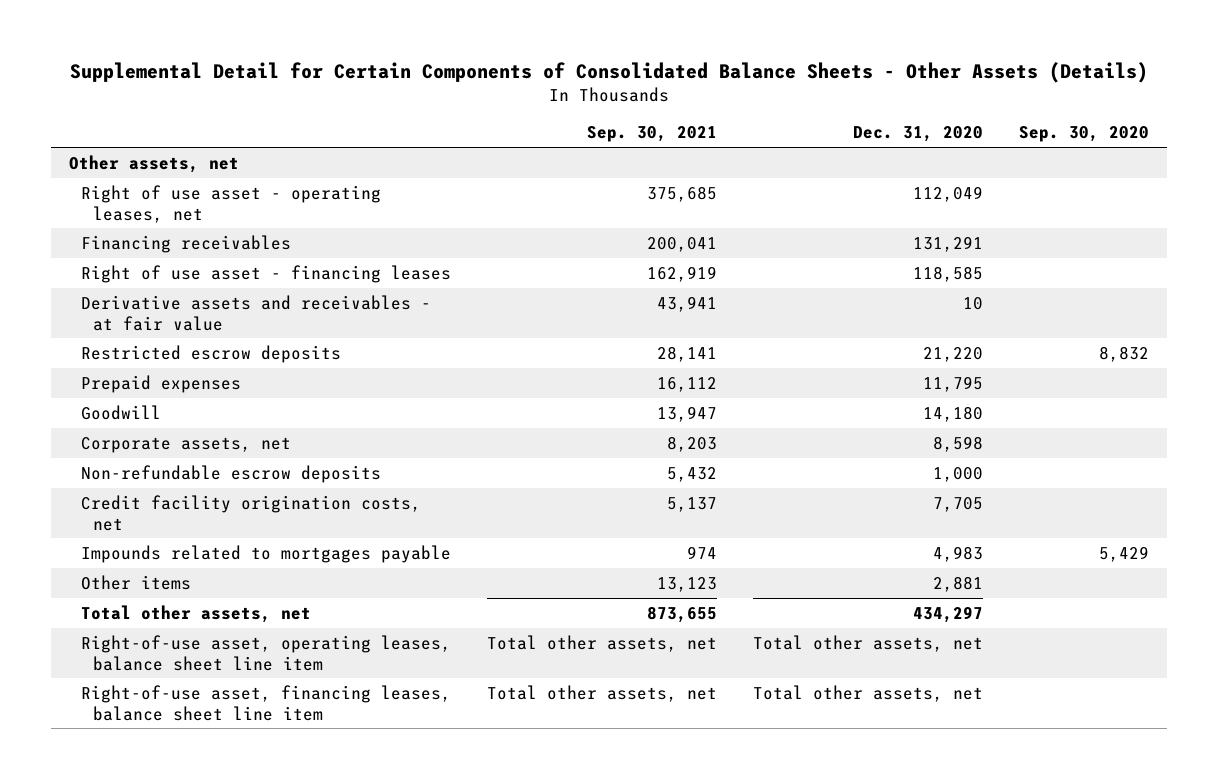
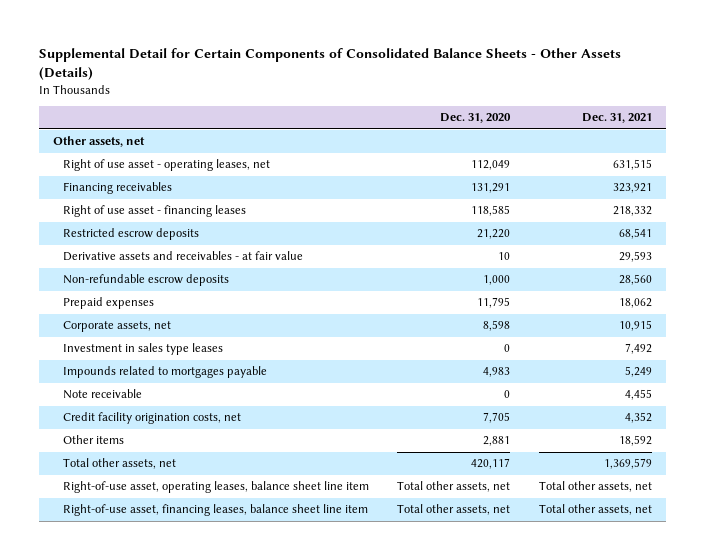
[587,126,718,143] Sep. 30, 2021 -> none
[1019,126,1150,143] Sep. 30, 2020 -> none
none -> [581,113,652,124] Dec. 31, 2021
[81,294,432,331] Derivative assets and receivables - at fair value -> [62,251,303,262] Derivative assets and receivables - at fair value
[81,464,382,483] Non-refundable escrow deposits -> [62,274,229,287] Non-refundable escrow deposits
[81,404,162,420] Goodwill -> none
none -> [62,343,223,356] Investment in sales type leases
none -> [62,389,142,400] Note receivable
[81,494,422,531] Credit facility origination costs, net -> [62,412,241,425] Credit facility origination costs, net
[913,605,984,623] 434,297 -> [471,458,511,470] 420,117

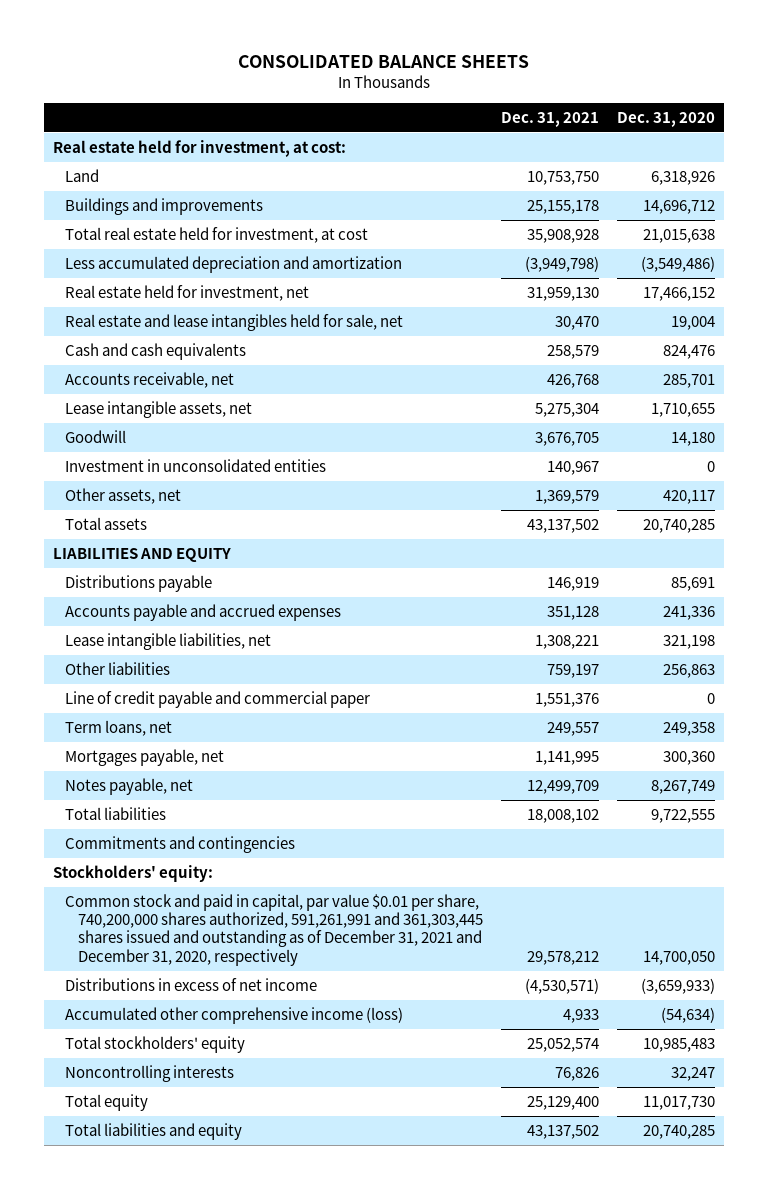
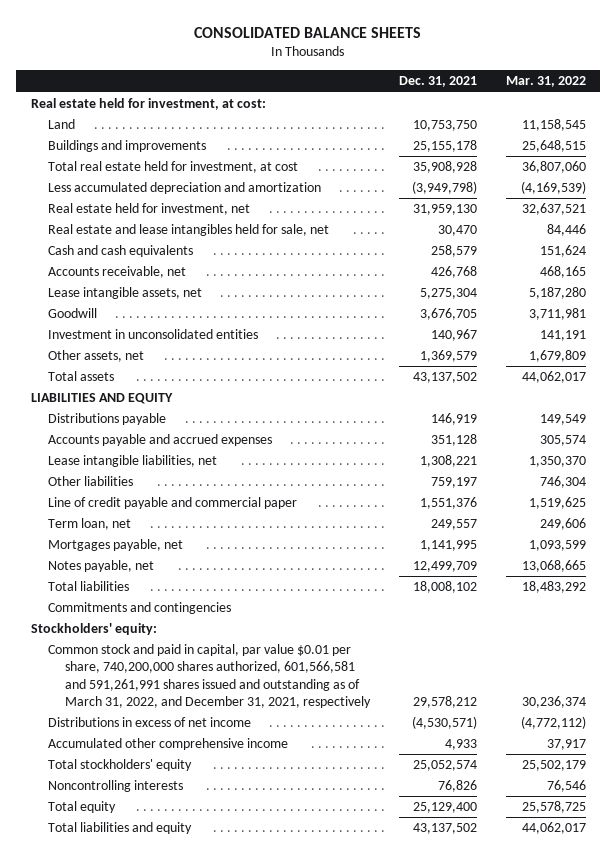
[616,111,715,127] Dec. 31, 2020 -> none
none -> [505,76,586,88] Mar. 31, 2022
[65,719,173,736] Term loans, net -> [47,518,131,531] Term loan, net
[65,893,483,966] Common stock and paid in capital, par value $0.01 per share, 740,200,000 shares authorized, 591,261,991 and 361,303,445 shares issued and outstanding as of December 31, 2021 and December 31, 2020, respectively -> [47,644,372,708] Common stock and paid in capital, par value $0.01 per share, 740,200,000 shares authorized, 601,566,581 and 591,261,991 shares issued and outstanding as of March 31, 2022, and December 31, 2021, respectively
[65,1006,404,1024] Accumulated other comprehensive income (loss) -> [47,738,288,751] Accumulated other comprehensive income

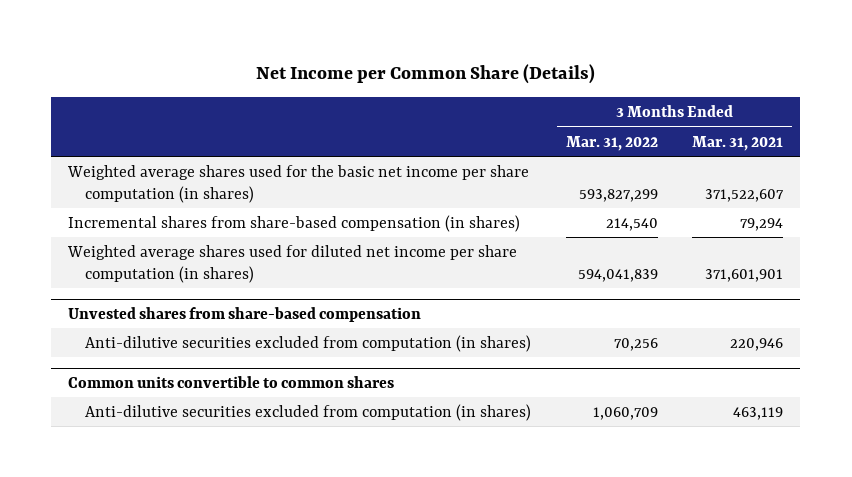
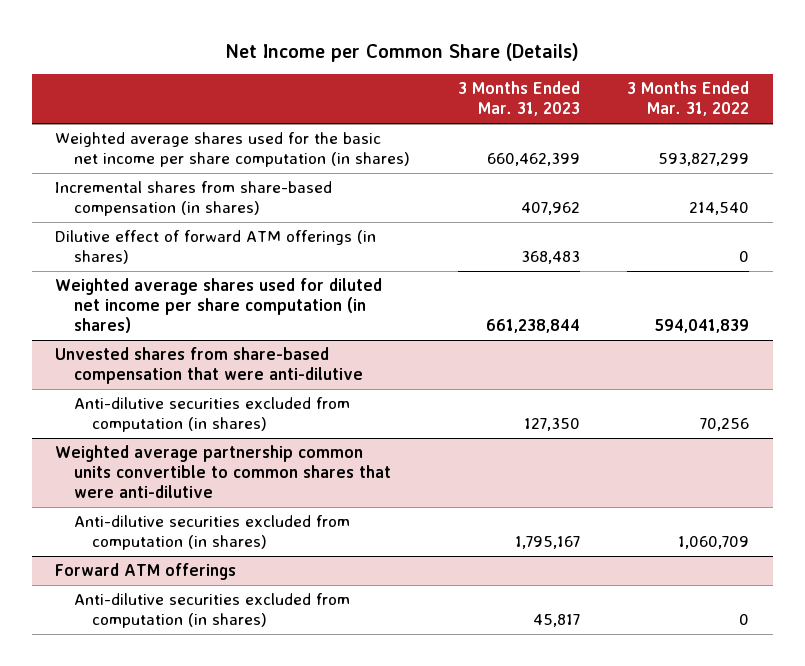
[692,135,784,151] Mar. 31, 2021 -> none
none -> [457,81,580,117] 3 Months Ended Mar. 31, 2023
none -> [55,229,377,265] Dilutive effect of forward ATM offerings (in shares)
[68,306,422,322] Unvested shares from share-based compensation -> [55,346,363,385] Unvested shares from share-based compensation that were anti-dilutive
[68,375,395,388] Common units convertible to common shares -> [55,444,391,499] Weighted average partnership common units convertible to common shares that were anti-dilutive
none -> [55,562,237,580] Forward ATM offerings
none -> [73,592,350,629] Anti-dilutive securities excluded from computation (in shares)

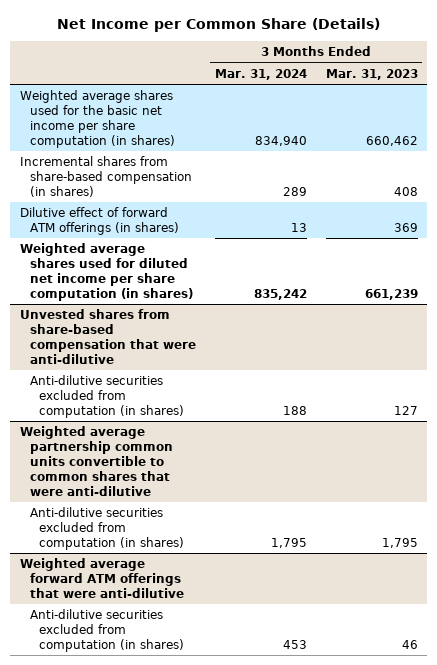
[627,81,750,117] 3 Months Ended Mar. 31, 2022 -> none
none -> [214,68,307,80] Mar. 31, 2024
[486,153,580,167] 660,462,399 -> [365,135,418,146] 660,462
[520,202,580,216] 407,962 -> [393,186,418,196] 408
[520,251,580,265] 368,483 -> [393,223,418,233] 369
[485,319,580,334] 661,238,844 -> [364,288,418,300] 661,239
[523,418,580,432] 127,350 -> [393,405,418,415] 127
[514,536,580,550] 1,795,167 -> [381,537,418,548] 1,795
[55,562,237,580] Forward ATM offerings -> [19,558,184,598] Weighted average forward ATM offerings that were anti-dilutive
[532,614,580,628] 45,817 -> [401,639,418,649] 46

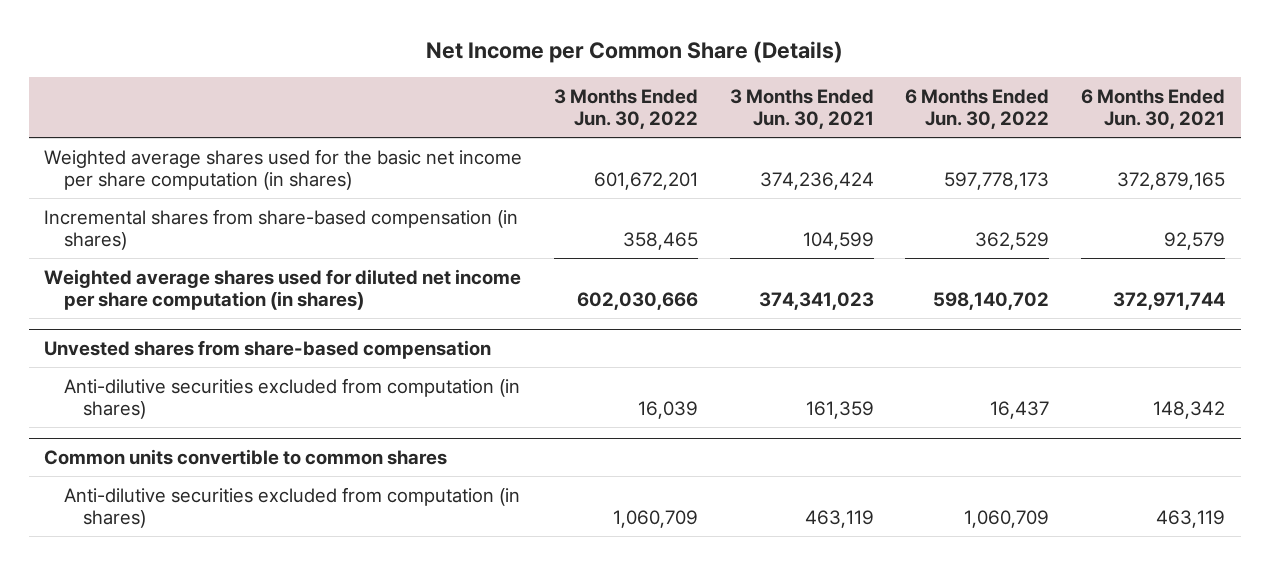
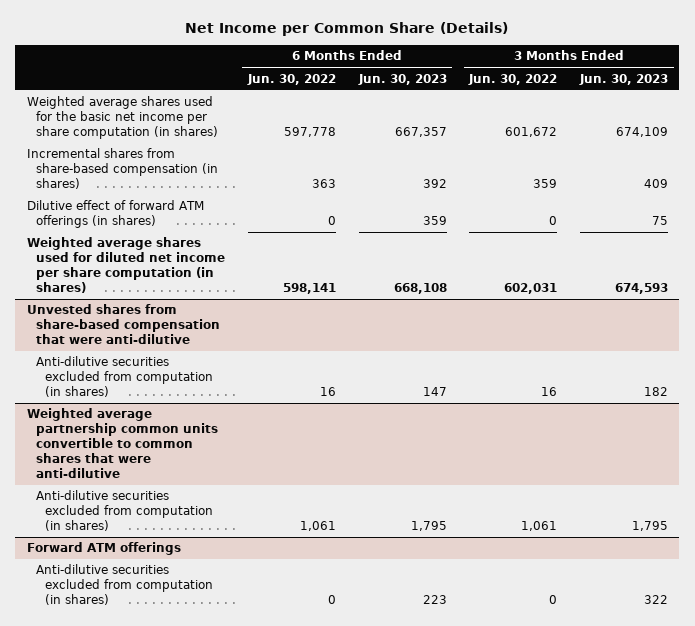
[729,88,874,130] 3 Months Ended Jun. 30, 2021 -> none
[1080,88,1225,130] 6 Months Ended Jun. 30, 2021 -> none
none -> [357,73,447,85] Jun. 30, 2023
none -> [579,73,669,85] Jun. 30, 2023
[594,172,699,191] 601,672,201 -> [505,127,558,138] 601,672
[944,172,1050,191] 597,778,173 -> [283,127,336,138] 597,778
[623,232,699,251] 358,465 -> [533,179,558,189] 359
[975,232,1050,251] 362,529 -> [311,179,336,189] 363
none -> [26,200,204,229] Dilutive effect of forward ATM offerings (in shares)
[577,292,699,311] 602,030,666 -> [504,282,558,294] 602,031
[933,292,1050,311] 598,140,702 -> [282,282,336,294] 598,141
[44,339,492,359] Unvested shares from share-based compensation -> [26,304,221,345] Unvested shares from share-based compensation that were anti-dilutive
[638,401,699,420] 16,039 -> [541,387,558,397] 16
[990,401,1050,420] 16,437 -> [319,387,336,397] 16
[44,448,448,465] Common units convertible to common shares -> [26,408,219,478] Weighted average partnership common units convertible to common shares that were anti-dilutive
[613,510,699,529] 1,060,709 -> [521,521,558,532] 1,061
[964,510,1050,529] 1,060,709 -> [299,521,336,532] 1,061
none -> [26,542,181,556] Forward ATM offerings
none -> [36,564,214,606] Anti-dilutive securities excluded from computation (in shares)

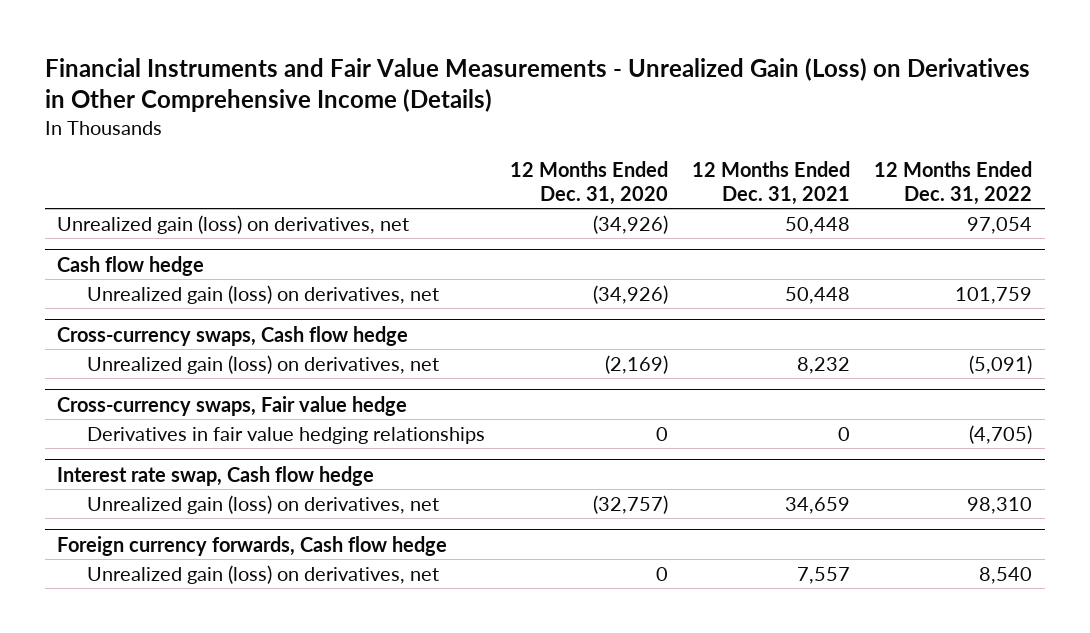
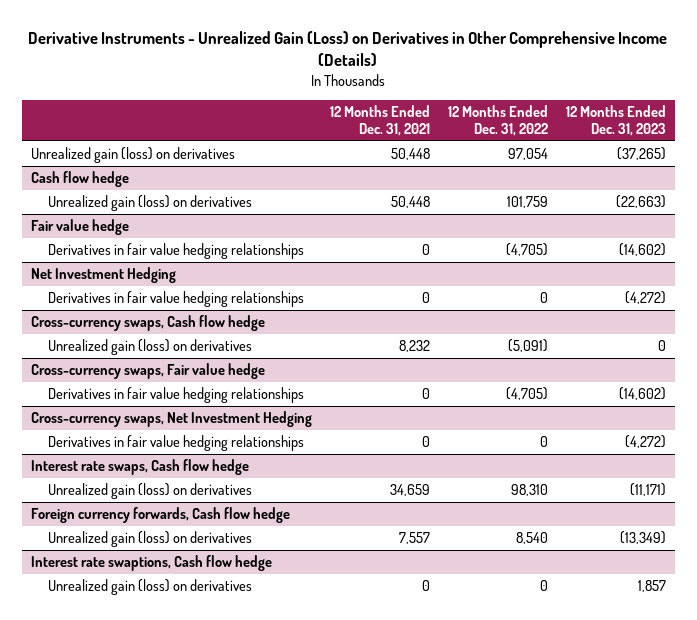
[45,57,1031,112] Financial Instruments and Fair Value Measurements - Unrealized Gain (Loss) on Derivatives in Other Comprehensive Income (Details) -> [28,31,668,67] Derivative Instruments - Unrealized Gain (Loss) on Derivatives in Other Comprehensive Income (Details)
[509,161,668,205] 12 Months Ended Dec. 31, 2020 -> none
none -> [565,104,666,137] 12 Months Ended Dec. 31, 2023
[57,214,410,234] Unrealized gain (loss) on derivatives, net -> [31,147,236,164] Unrealized gain (loss) on derivatives
[87,284,440,304] Unrealized gain (loss) on derivatives, net -> [48,195,253,212] Unrealized gain (loss) on derivatives
none -> [31,219,130,236] Fair value hedge
none -> [48,243,305,260] Derivatives in fair value hedging relationships
none -> [31,267,177,284] Net Investment Hedging
none -> [48,291,305,308] Derivatives in fair value hedging relationships
[87,354,440,374] Unrealized gain (loss) on derivatives, net -> [48,339,253,356] Unrealized gain (loss) on derivatives
none -> [31,411,313,428] Cross-currency swaps, Net Investment Hedging
none -> [48,435,305,452] Derivatives in fair value hedging relationships
[57,465,375,486] Interest rate swap, Cash flow hedge -> [31,459,250,476] Interest rate swaps, Cash flow hedge
[87,494,440,514] Unrealized gain (loss) on derivatives, net -> [48,483,253,500] Unrealized gain (loss) on derivatives
[87,564,440,584] Unrealized gain (loss) on derivatives, net -> [48,531,253,548] Unrealized gain (loss) on derivatives
none -> [31,555,273,572] Interest rate swaptions, Cash flow hedge
none -> [48,579,253,596] Unrealized gain (loss) on derivatives

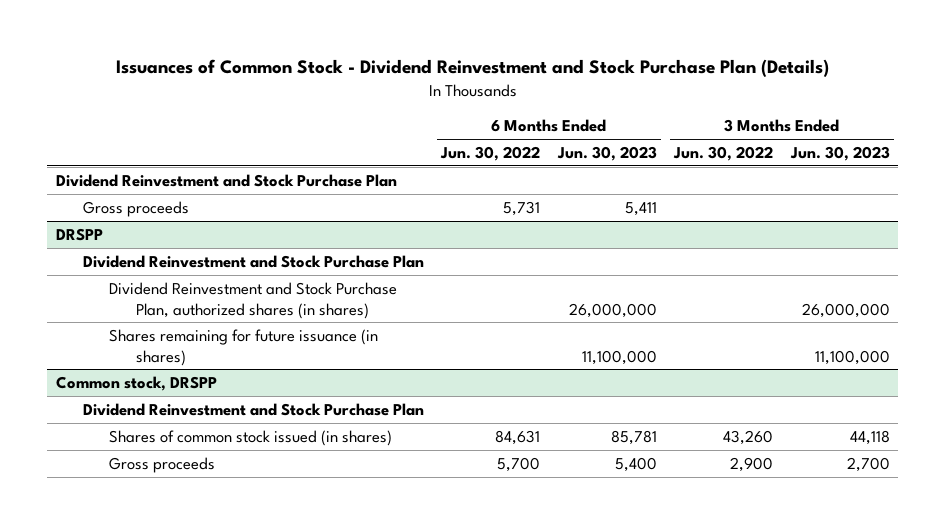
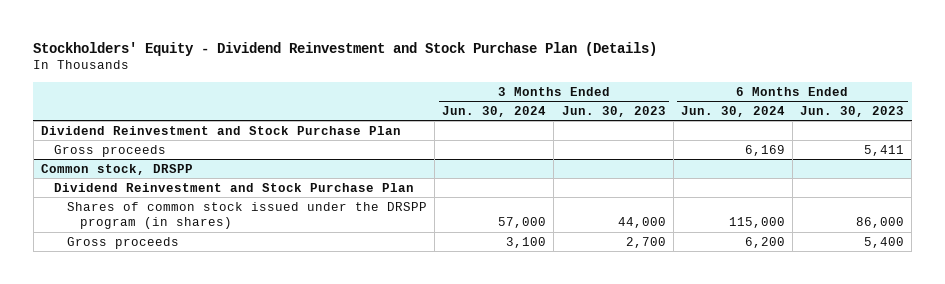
[115,59,829,78] Issuances of Common Stock - Dividend Reinvestment and Stock Purchase Plan (Details) -> [33,41,658,56] Stockholders' Equity - Dividend Reinvestment and Stock Purchase Plan (Details)
[440,146,541,162] Jun. 30, 2022 -> none
[673,146,774,162] Jun. 30, 2022 -> none
none -> [442,105,547,117] Jun. 30, 2024
none -> [680,105,785,117] Jun. 30, 2024
[56,227,104,241] DRSPP -> none
[82,254,424,268] Dividend Reinvestment and Stock Purchase Plan -> none
[109,281,398,319] Dividend Reinvestment and Stock Purchase Plan, authorized shares (in shares) -> none
[109,328,379,366] Shares remaining for future issuance (in shares) -> none
[109,429,393,446] Shares of common stock issued (in shares) -> [67,201,428,230] Shares of common stock issued under the DRSPP program (in shares)
[610,429,657,445] 85,781 -> [855,217,904,229] 86,000
[849,429,890,445] 44,118 -> [617,217,666,229] 44,000

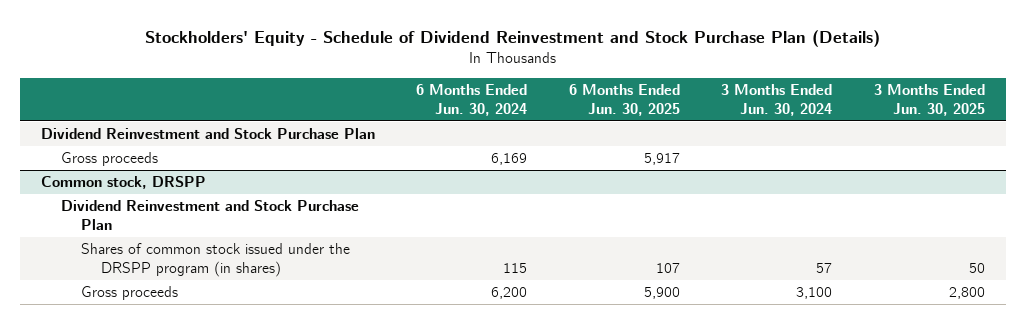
[33,41,658,56] Stockholders' Equity - Dividend Reinvestment and Stock Purchase Plan (Details) -> [144,30,880,48] Stockholders' Equity - Schedule of Dividend Reinvestment and Stock Purchase Plan (Details)
[561,105,666,117] Jun. 30, 2023 -> none
[799,105,904,117] Jun. 30, 2023 -> none
none -> [568,83,680,117] 6 Months Ended Jun. 30, 2025
none -> [873,83,985,117] 3 Months Ended Jun. 30, 2025
[498,217,547,229] 57,000 -> [816,263,833,274] 57
[728,217,785,229] 115,000 -> [503,263,528,274] 115

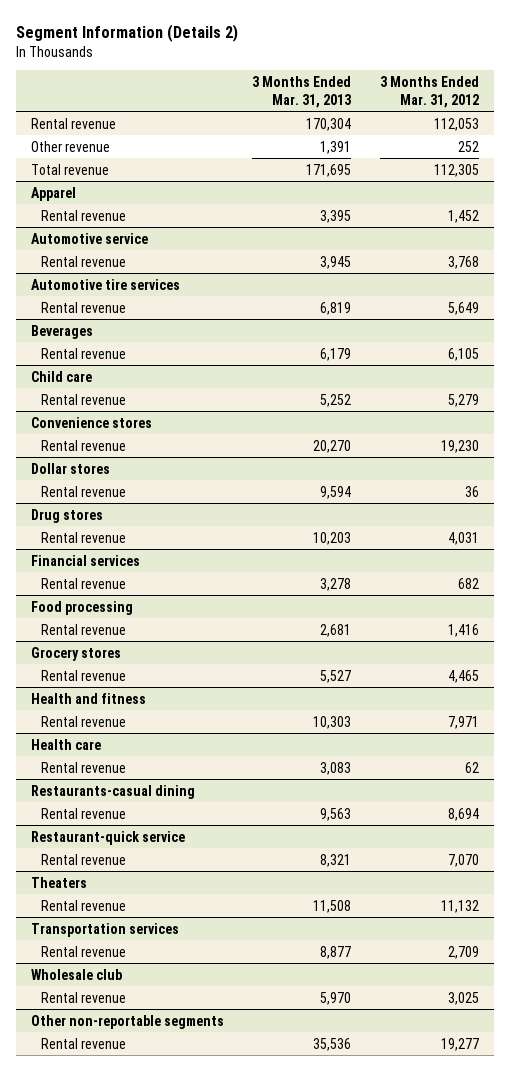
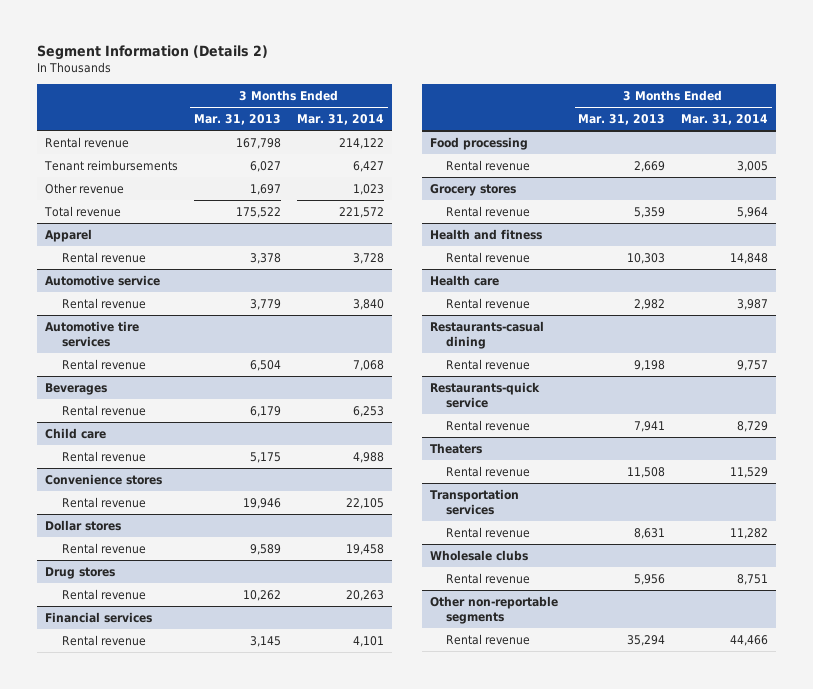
[380,75,480,108] 3 Months Ended Mar. 31, 2012 -> none
none -> [296,114,384,126] Mar. 31, 2014
[306,117,352,131] 170,304 -> [235,137,281,149] 167,798
none -> [43,159,178,171] Tenant reimbursements
[320,140,352,154] 1,391 -> [249,183,281,195] 1,697
[306,163,352,177] 171,695 -> [235,206,281,218] 175,522
[320,209,352,223] 3,395 -> [249,252,281,264] 3,378
[320,255,352,269] 3,945 -> [249,298,281,310] 3,779
[320,301,352,315] 6,819 -> [249,359,281,371] 6,504
[320,393,352,407] 5,252 -> [249,451,281,463] 5,175
[313,439,352,453] 20,270 -> [242,497,281,509] 19,946
[320,485,352,499] 9,594 -> [249,543,281,555] 9,589
[313,531,352,545] 10,203 -> [242,589,281,601] 10,262
[320,577,352,591] 3,278 -> [249,635,281,647] 3,145
[320,623,352,637] 2,681 -> [634,160,666,172] 2,669
[320,669,352,683] 5,527 -> [634,206,666,218] 5,359
[320,761,352,775] 3,083 -> [634,298,666,310] 2,982
[320,807,352,821] 9,563 -> [634,359,666,371] 9,198
[30,830,185,845] Restaurant-quick service -> [429,381,540,408] Restaurants-quick service
[320,853,352,867] 8,321 -> [634,420,666,432] 7,941
[320,945,352,959] 8,877 -> [634,527,666,539] 8,631
[30,968,122,980] Wholesale club -> [429,549,528,561] Wholesale clubs
[320,991,352,1005] 5,970 -> [634,573,666,585] 5,956
[313,1037,352,1051] 35,536 -> [627,634,666,646] 35,294

